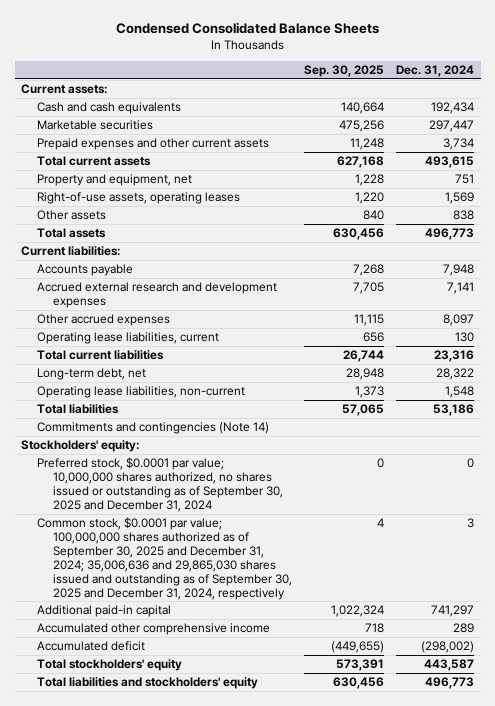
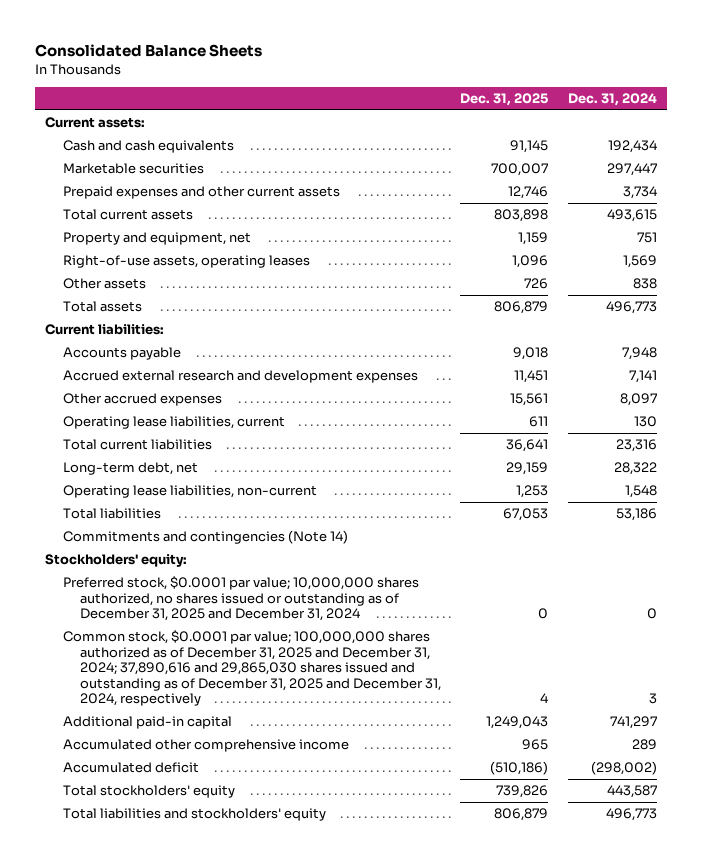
[115,21,379,34] Condensed Consolidated Balance Sheets -> [35,43,263,57] Consolidated Balance Sheets
[304,64,385,77] Sep. 30, 2025 -> none
none -> [460,92,549,106] Dec. 31, 2025
[36,457,284,512] Preferred stock, $0.0001 par value; 10,000,000 shares authorized, no shares issued or outstanding as of September 30, 2025 and December 31, 2024 -> [62,576,419,622] Preferred stock, $0.0001 par value; 10,000,000 shares authorized, no shares issued or outstanding as of December 31, 2025 and December 31, 2024
[36,517,293,600] Common stock, $0.0001 par value; 100,000,000 shares authorized as of September 30, 2025 and December 31, 2024; 35,006,636 and 29,865,030 shares issued and outstanding as of September 30, 2025 and December 31, 2024, respectively -> [62,630,442,707] Common stock, $0.0001 par value; 100,000,000 shares authorized as of December 31, 2025 and December 31, 2024; 37,890,616 and 29,865,030 shares issued and outstanding as of December 31, 2025 and December 31, 2024, respectively

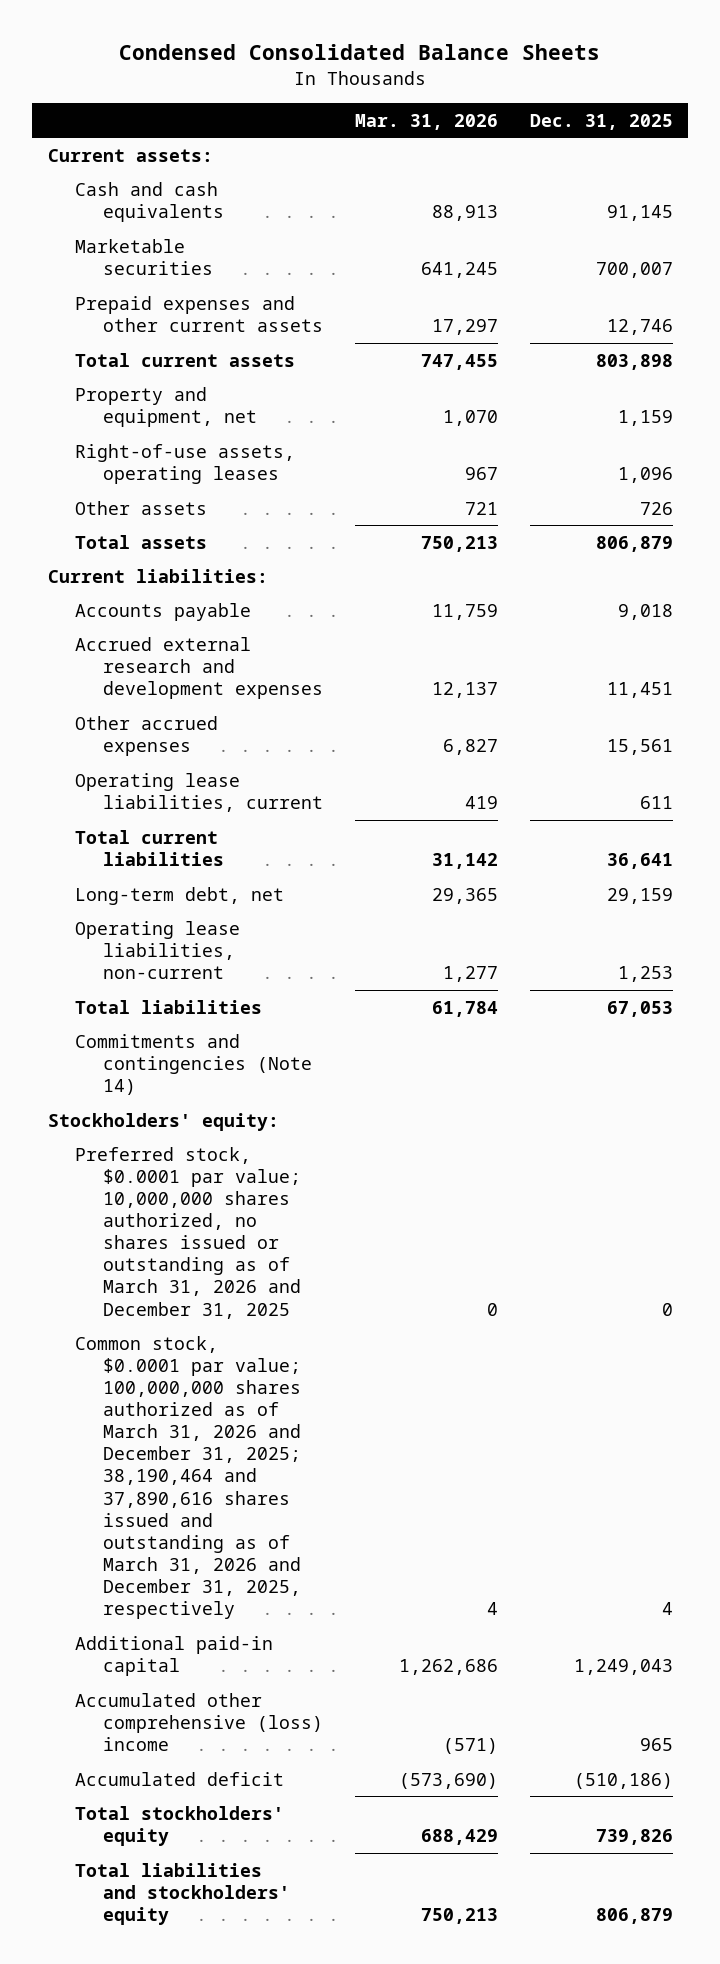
[35,43,263,57] Consolidated Balance Sheets -> [119,44,601,61] Condensed Consolidated Balance Sheets
[567,92,657,106] Dec. 31, 2024 -> none
none -> [354,113,498,130] Mar. 31, 2026
[62,576,419,622] Preferred stock, $0.0001 par value; 10,000,000 shares authorized, no shares issued or outstanding as of December 31, 2025 and December 31, 2024 -> [75,1146,301,1319] Preferred stock, $0.0001 par value; 10,000,000 shares authorized, no shares issued or outstanding as of March 31, 2026 and December 31, 2025
[62,630,442,707] Common stock, $0.0001 par value; 100,000,000 shares authorized as of December 31, 2025 and December 31, 2024; 37,890,616 and 29,865,030 shares issued and outstanding as of December 31, 2025 and December 31, 2024, respectively -> [75,1335,301,1620] Common stock, $0.0001 par value; 100,000,000 shares authorized as of March 31, 2026 and December 31, 2025; 38,190,464 and 37,890,616 shares issued and outstanding as of March 31, 2026 and December 31, 2025, respectively
[62,739,349,753] Accumulated other comprehensive income -> [75,1692,323,1752] Accumulated other comprehensive (loss) income

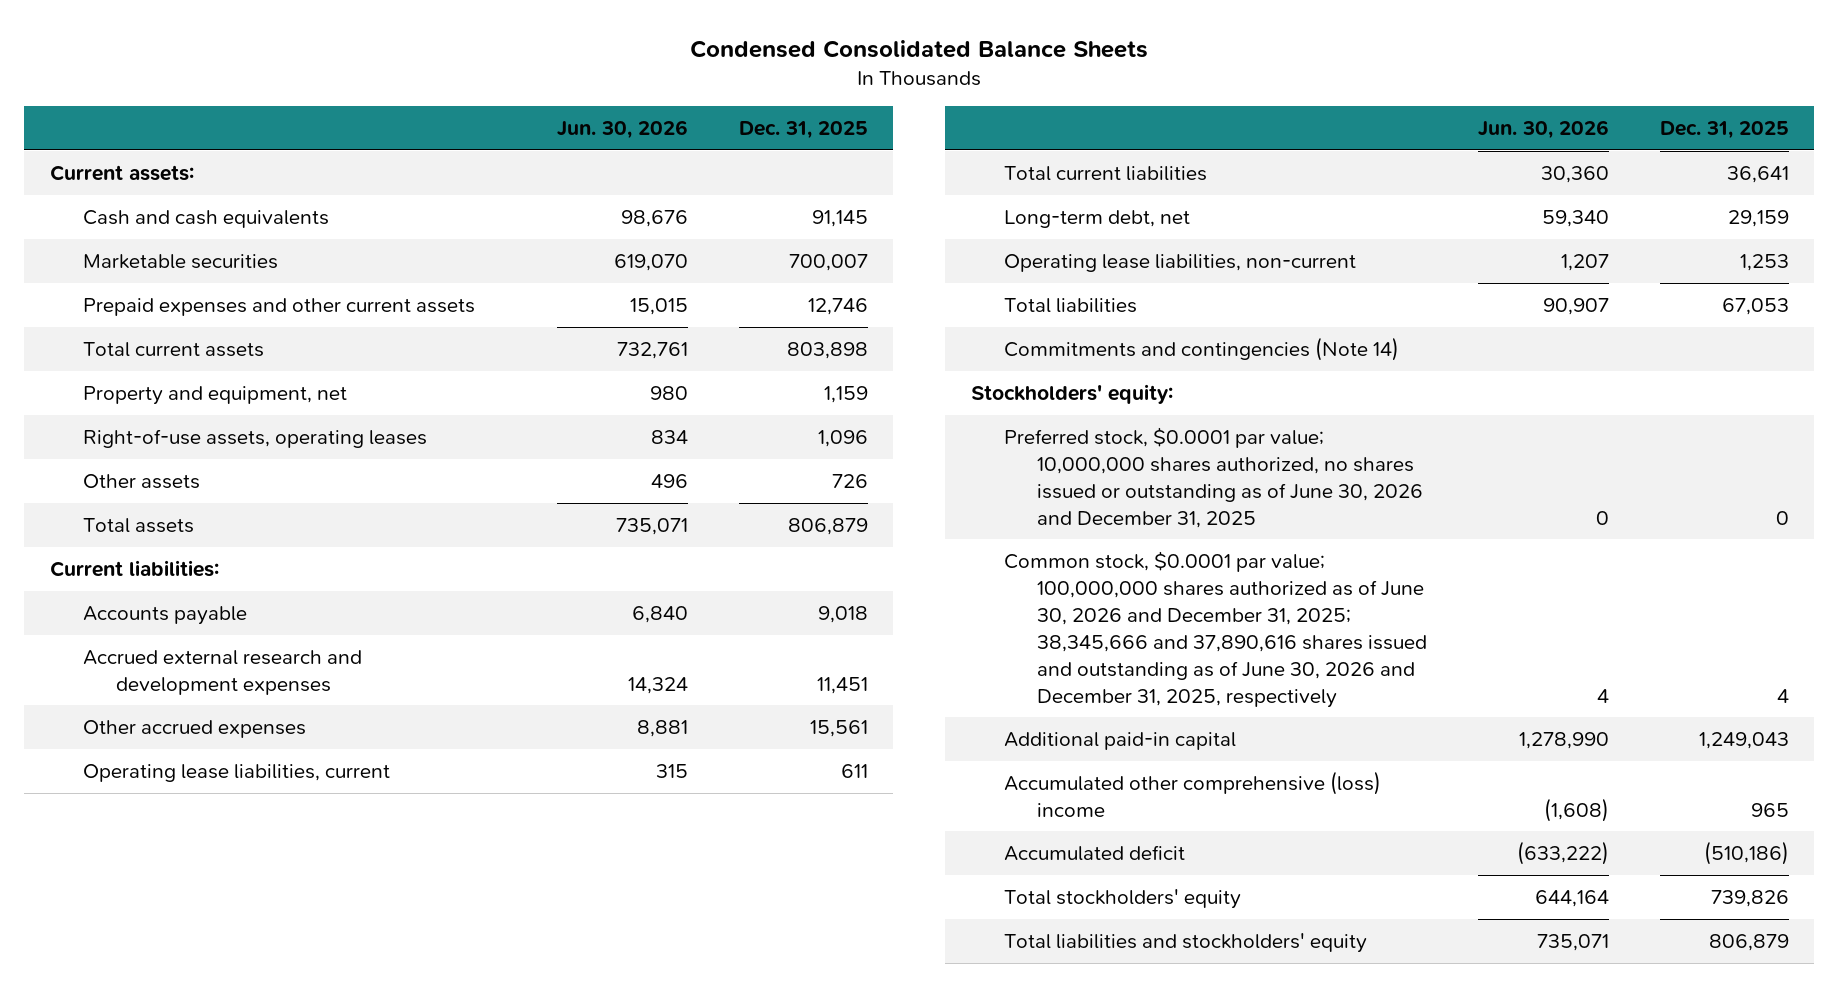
[354,113,498,130] Mar. 31, 2026 -> none
none -> [556,119,688,139] Jun. 30, 2026
[75,1146,301,1319] Preferred stock, $0.0001 par value; 10,000,000 shares authorized, no shares issued or outstanding as of March 31, 2026 and December 31, 2025 -> [1003,426,1424,528] Preferred stock, $0.0001 par value; 10,000,000 shares authorized, no shares issued or outstanding as of June 30, 2026 and December 31, 2025
[75,1335,301,1620] Common stock, $0.0001 par value; 100,000,000 shares authorized as of March 31, 2026 and December 31, 2025; 38,190,464 and 37,890,616 shares issued and outstanding as of March 31, 2026 and December 31, 2025, respectively -> [1003,550,1428,708] Common stock, $0.0001 par value; 100,000,000 shares authorized as of June 30, 2026 and December 31, 2025; 38,345,666 and 37,890,616 shares issued and outstanding as of June 30, 2026 and December 31, 2025, respectively

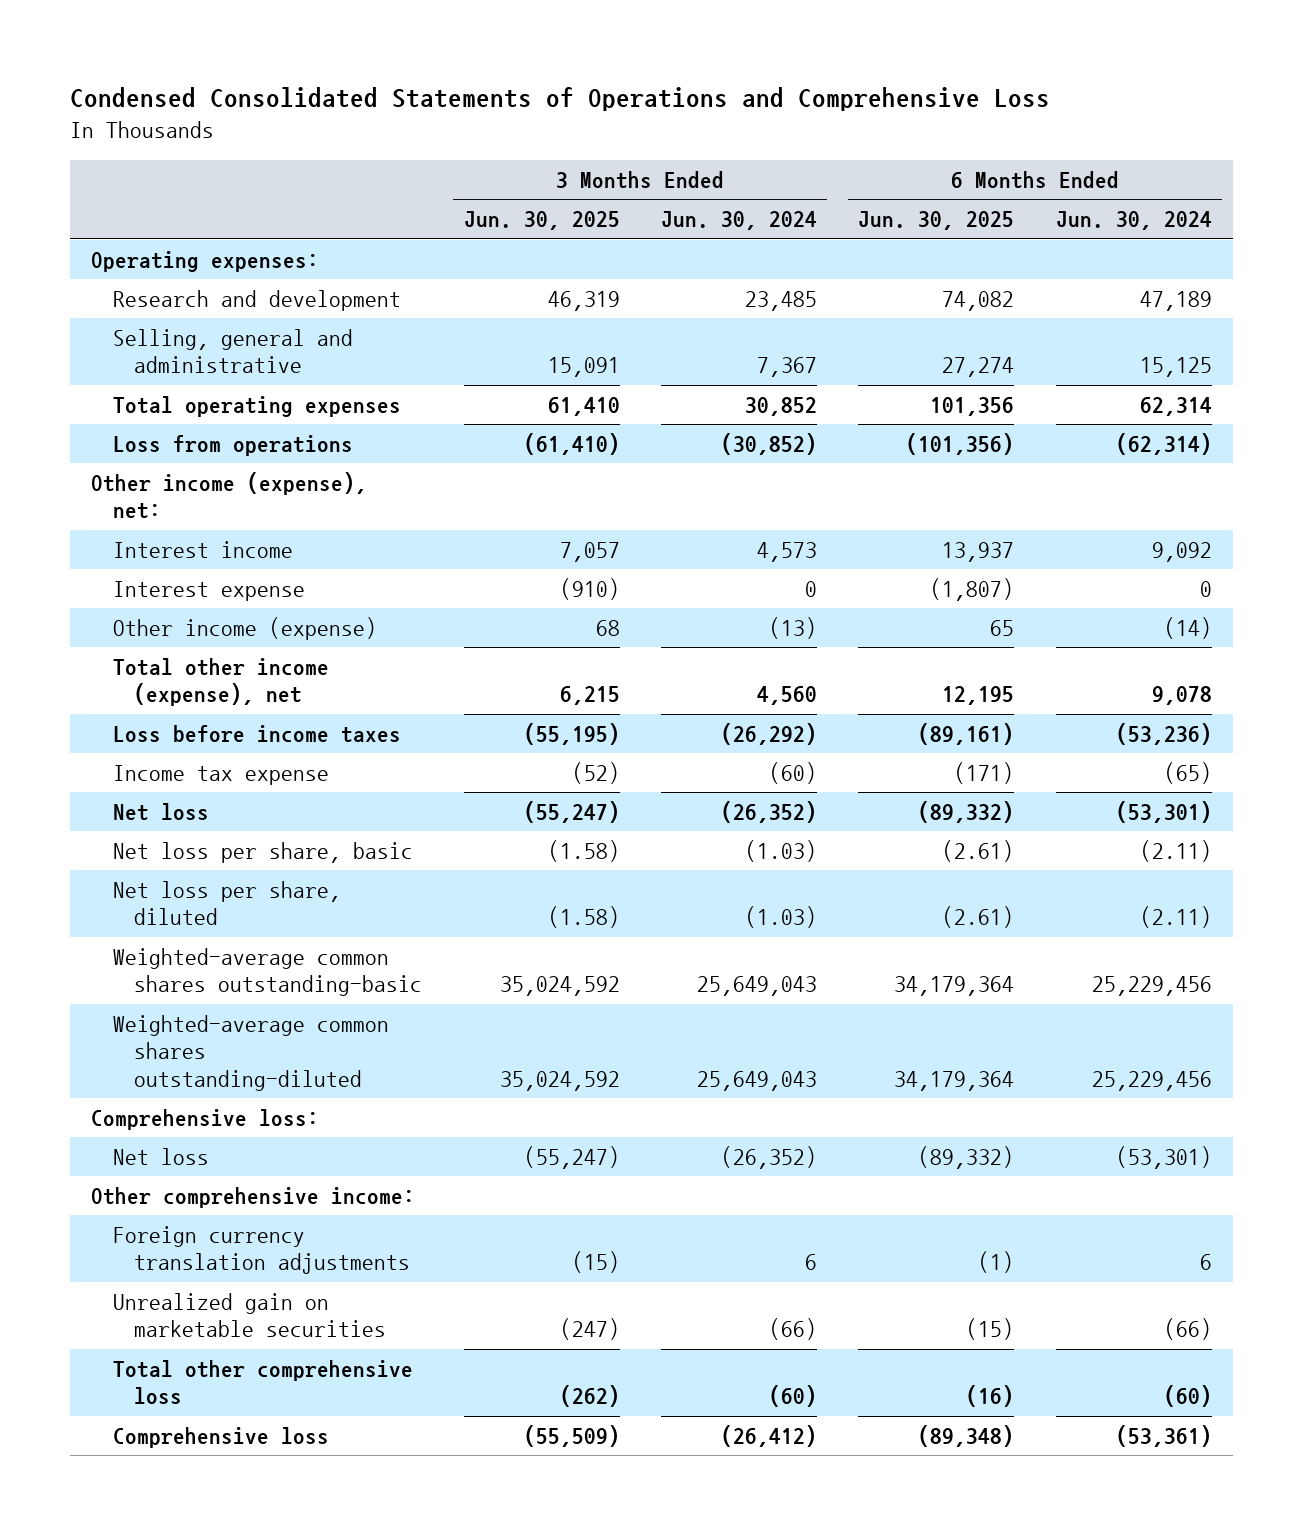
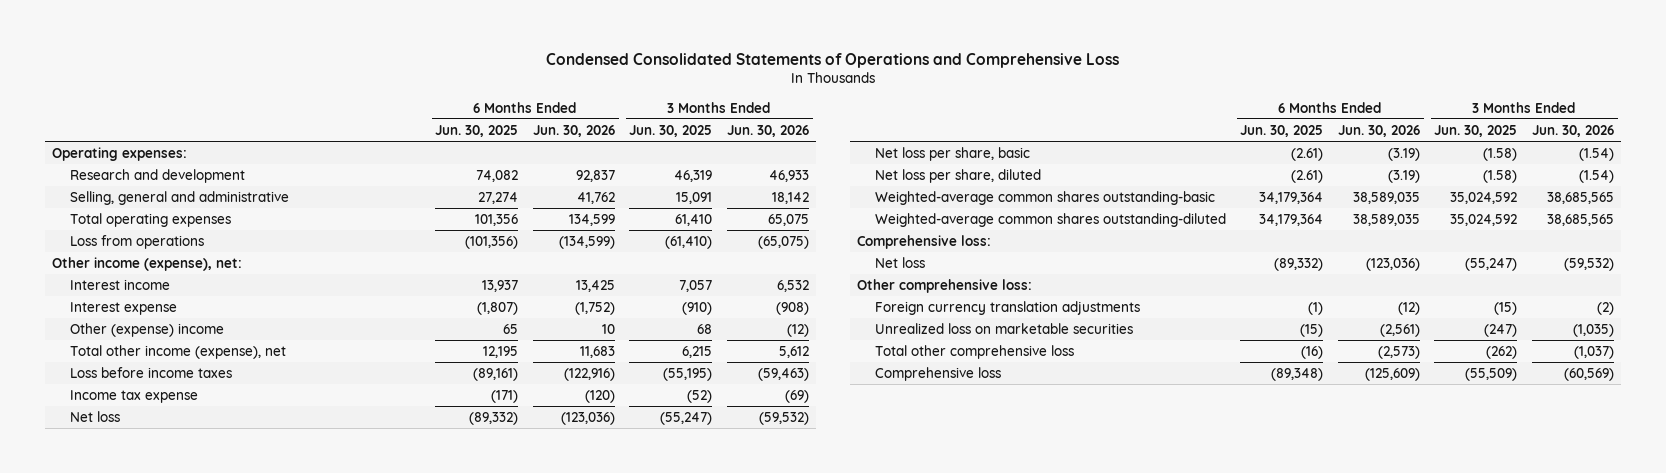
[661,211,818,231] Jun. 30, 2024 -> none
[1055,211,1212,231] Jun. 30, 2024 -> none
none -> [532,124,615,137] Jun. 30, 2026
none -> [726,124,809,137] Jun. 30, 2026
[112,617,377,641] Other income (expense) -> [69,322,224,337] Other (expense) income
[90,1187,415,1209] Other comprehensive income: -> [856,278,1032,293] Other comprehensive loss:
[112,1293,387,1338] Unrealized gain on marketable securities -> [874,322,1133,334] Unrealized loss on marketable securities

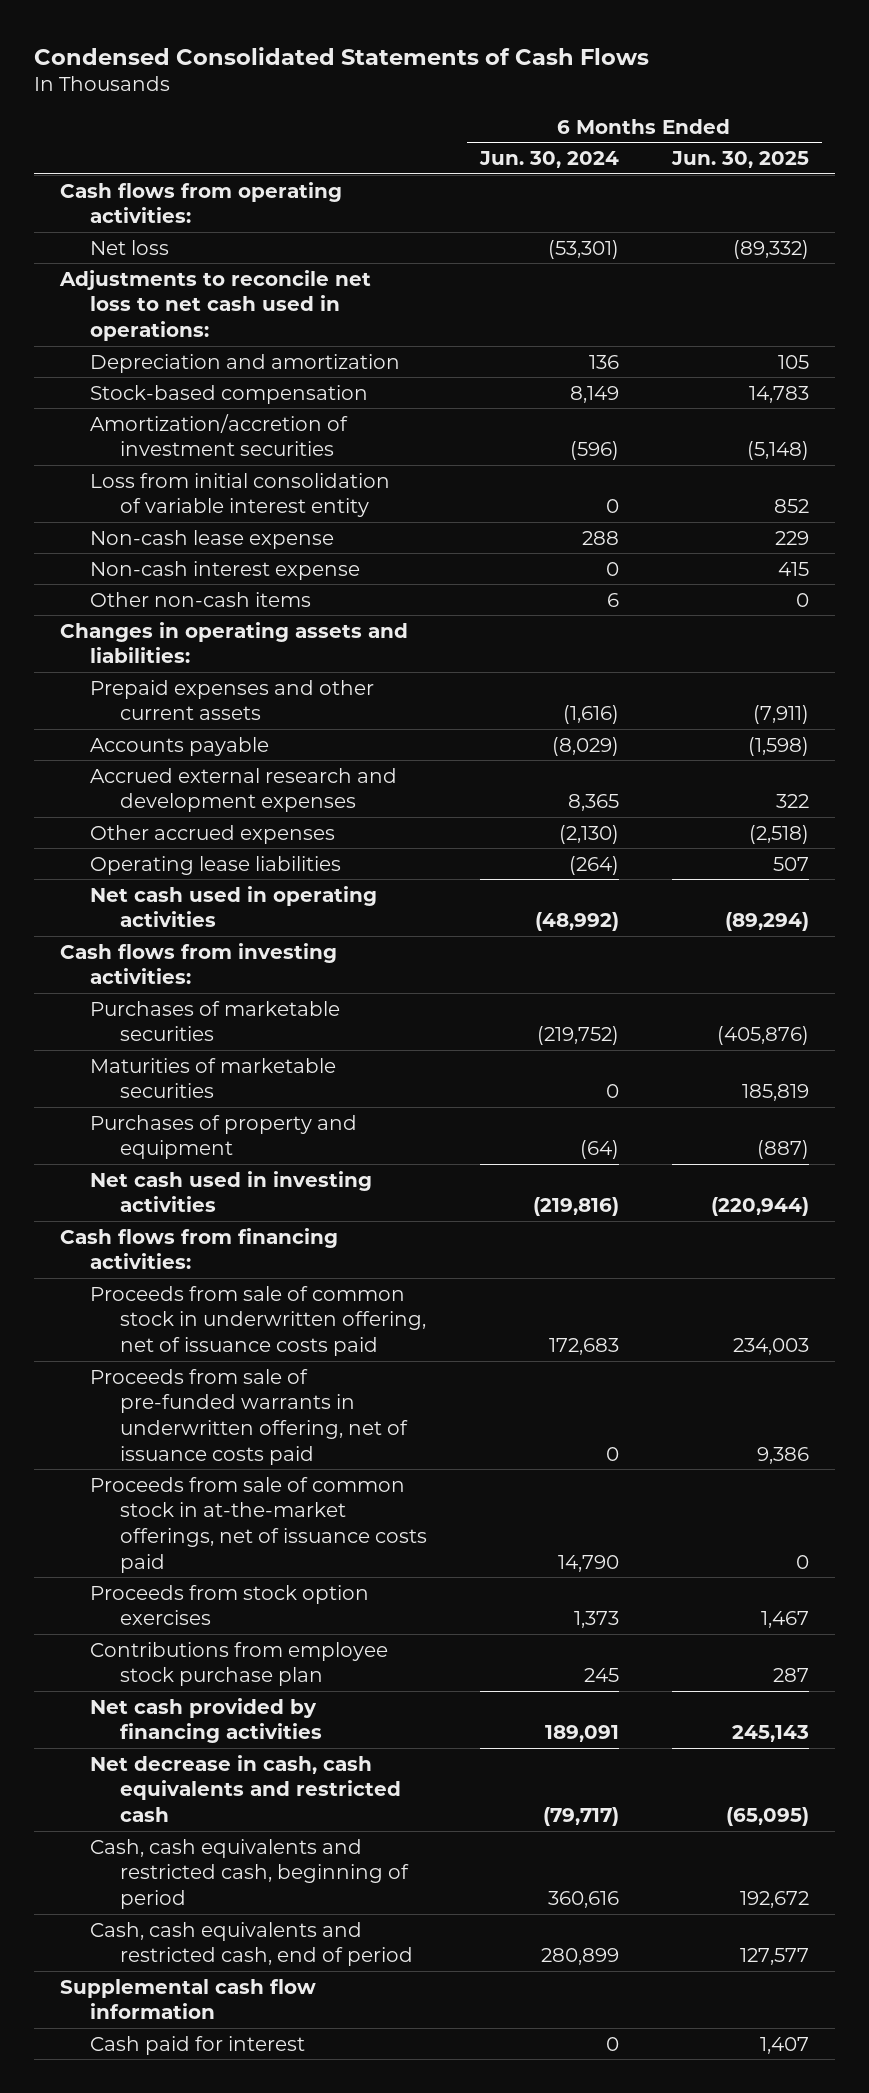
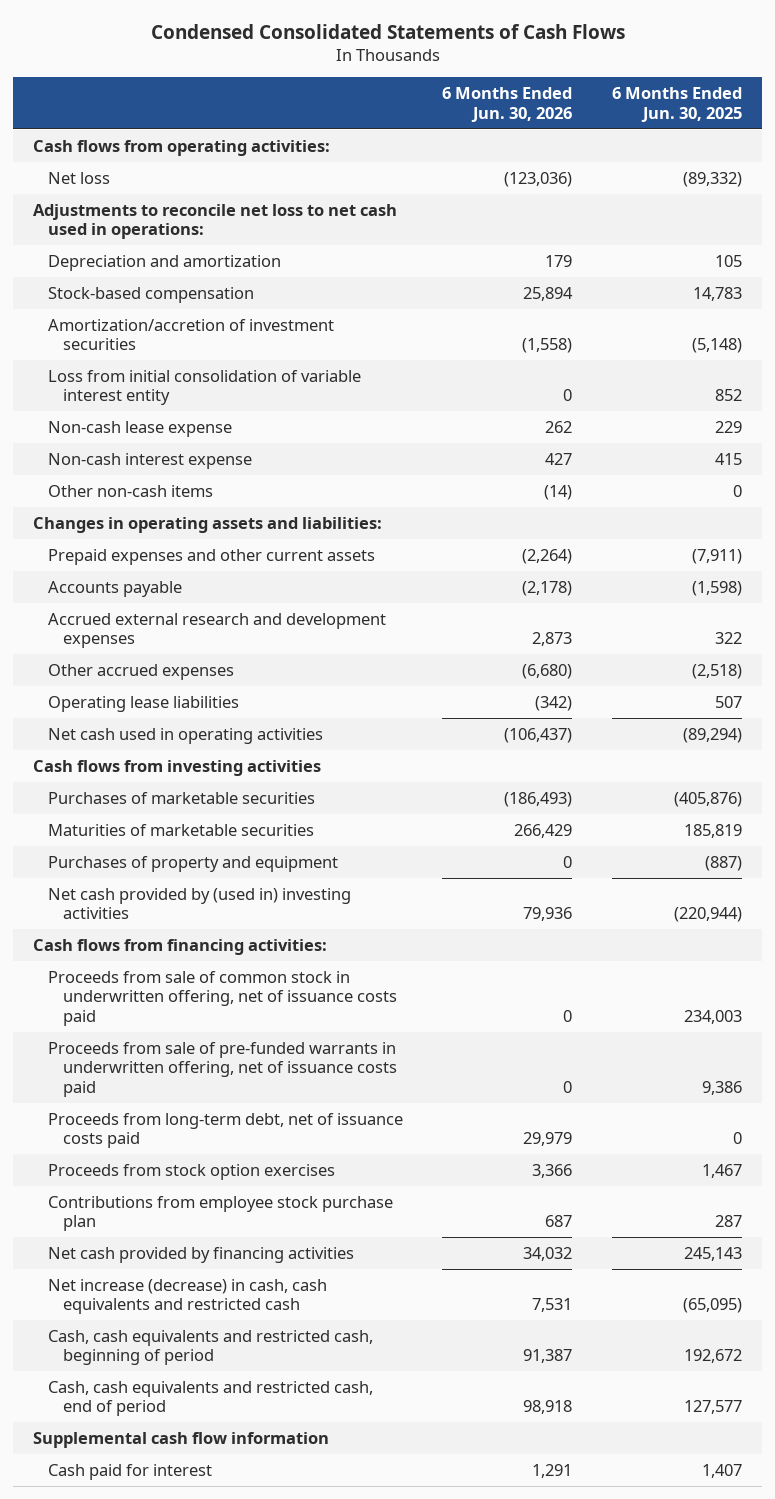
[479,150,620,168] Jun. 30, 2024 -> none
none -> [442,87,573,122] 6 Months Ended Jun. 30, 2026
[60,942,338,985] Cash flows from investing activities: -> [33,759,322,776] Cash flows from investing activities
[90,1170,373,1213] Net cash used in investing activities -> [47,887,351,920] Net cash provided by (used in) investing activities
[90,1476,428,1573] Proceeds from sale of common stock in at-the-market offerings, net of issuance costs paid -> none
none -> [47,1112,403,1149] Proceeds from long-term debt, net of issuance costs paid
[90,1754,402,1822] Net decrease in cash, cash equivalents and restricted cash -> [47,1278,327,1315] Net increase (decrease) in cash, cash equivalents and restricted cash

